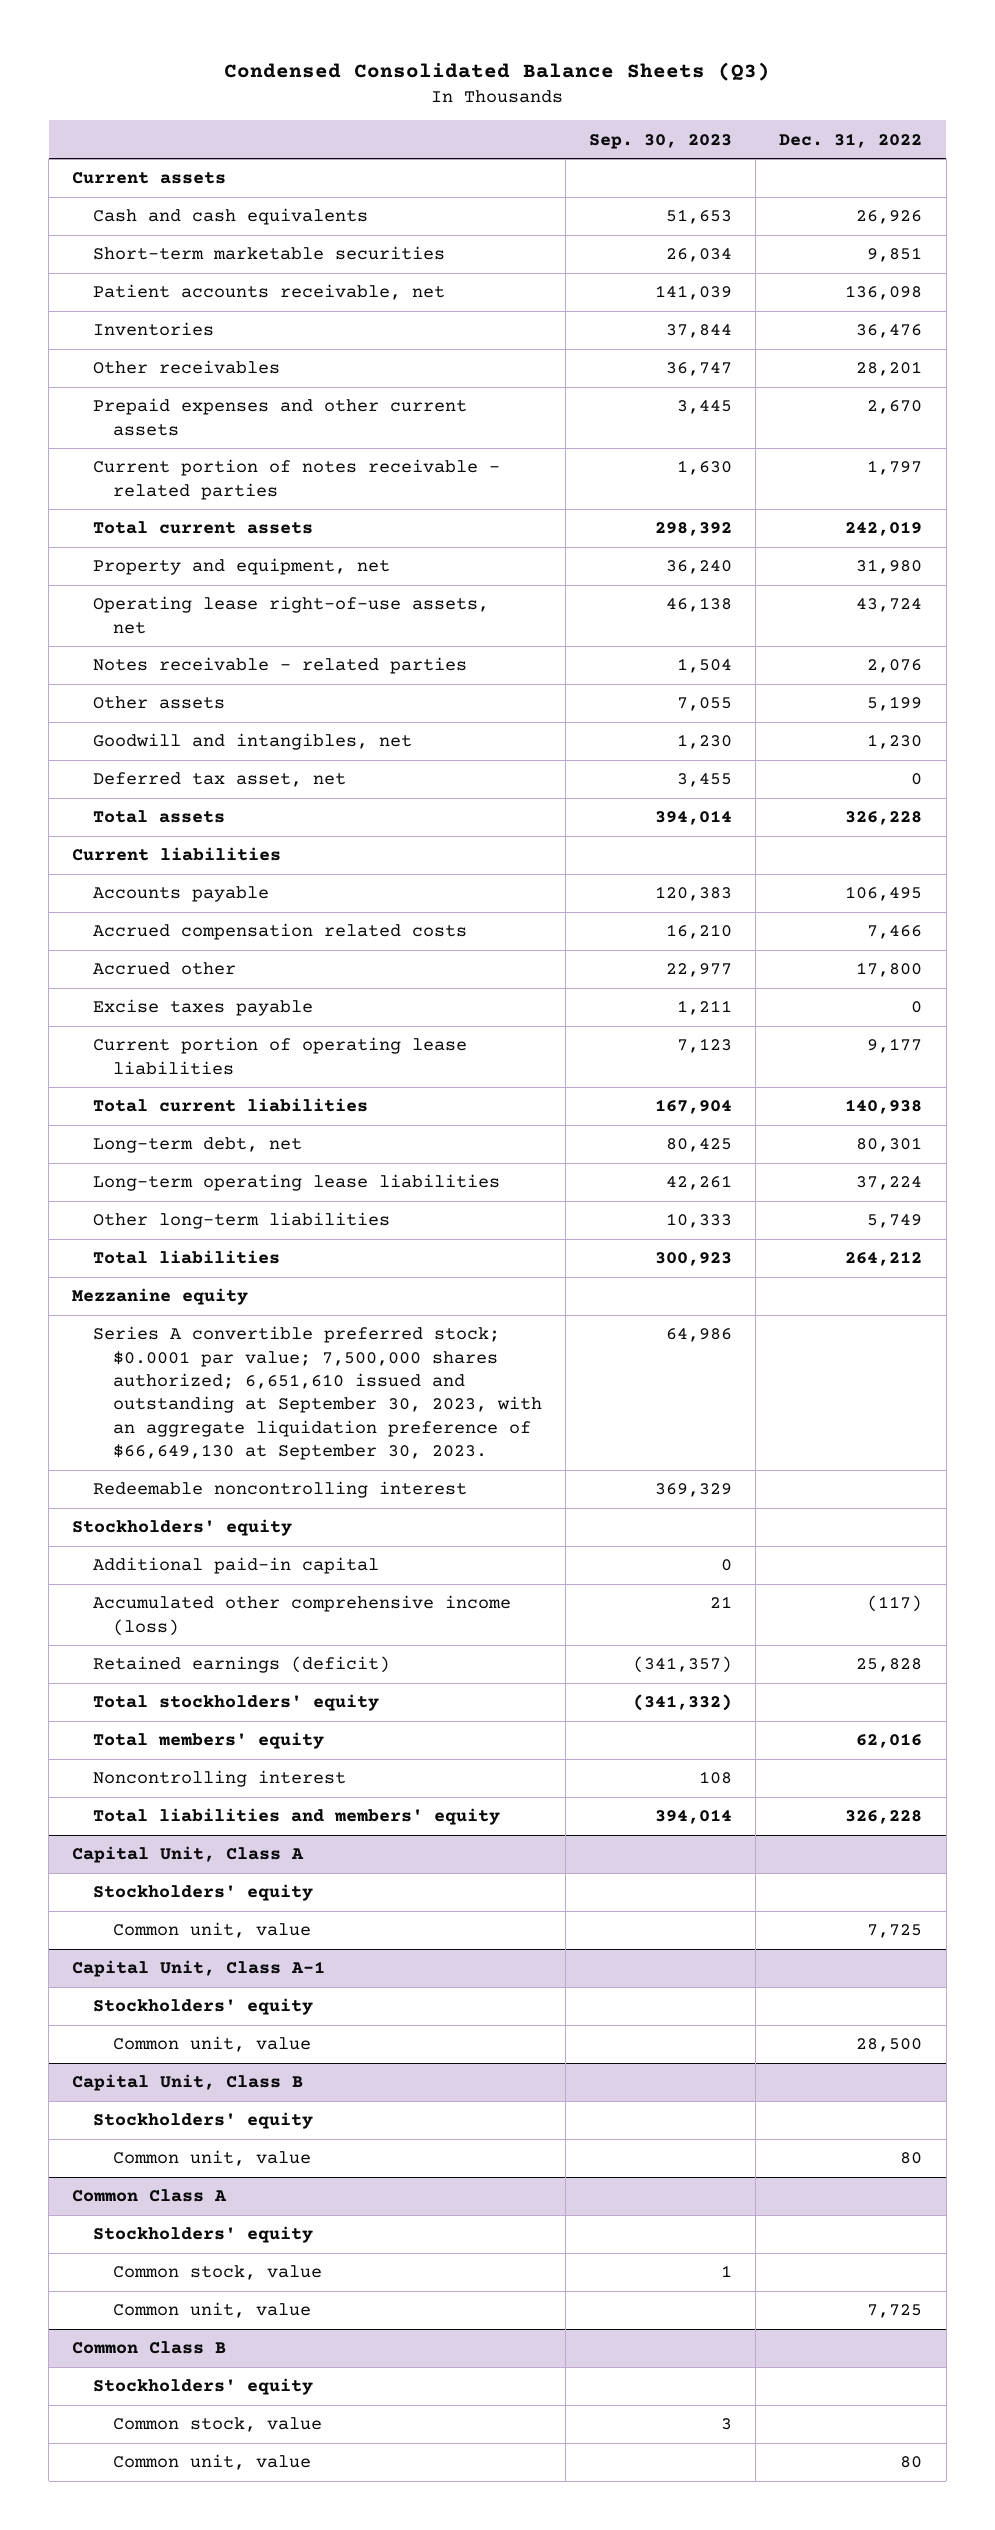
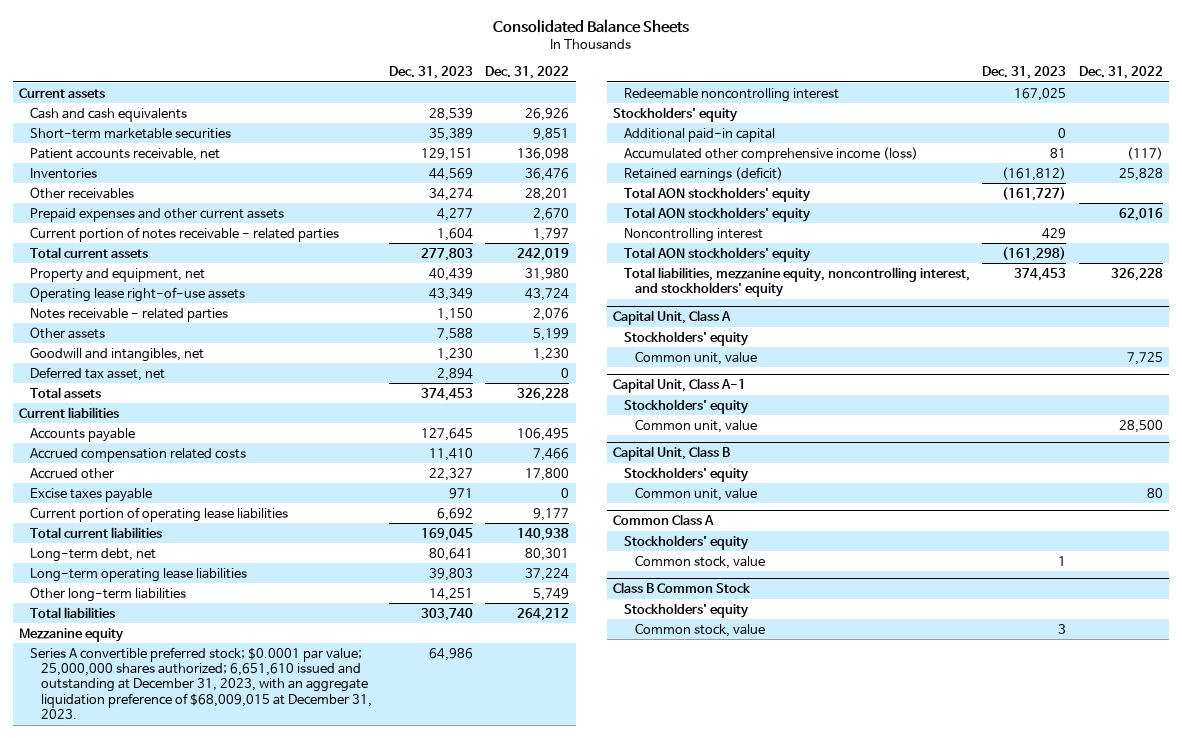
[224,62,771,82] Condensed Consolidated Balance Sheets (Q3) -> [493,19,690,34] Consolidated Balance Sheets
[589,133,733,149] Sep. 30, 2023 -> none
none -> [388,66,473,80] Dec. 31, 2023
[92,596,489,634] Operating lease right-of-use assets, net -> [30,286,246,302] Operating lease right-of-use assets
[92,1326,543,1461] Series A convertible preferred stock; $0.0001 par value; 7,500,000 shares authorized; 6,651,610 issued and outstanding at September 30, 2023, with an aggregate liquidation preference of $66,649,130 at September 30, 2023. -> [30,646,373,720] Series A convertible preferred stock; $0.0001 par value; 25,000,000 shares authorized; 6,651,610 issued and outstanding at December 31, 2023, with an aggregate liquidation preference of $68,009,015 at December 31, 2023.
[92,1694,379,1712] Total stockholders' equity -> [623,186,811,202] Total AON stockholders' equity
[92,1732,324,1750] Total members' equity -> [623,206,811,222] Total AON stockholders' equity
none -> [623,246,811,262] Total AON stockholders' equity
[92,1808,500,1826] Total liabilities and members' equity -> [623,266,970,297] Total liabilities, mezzanine equity, noncontrolling interest, and stockholders' equity
[113,2302,312,2319] Common unit, value -> none
[72,2341,227,2355] Common Class B -> [612,582,751,594] Class B Common Stock
[113,2454,312,2471] Common unit, value -> none

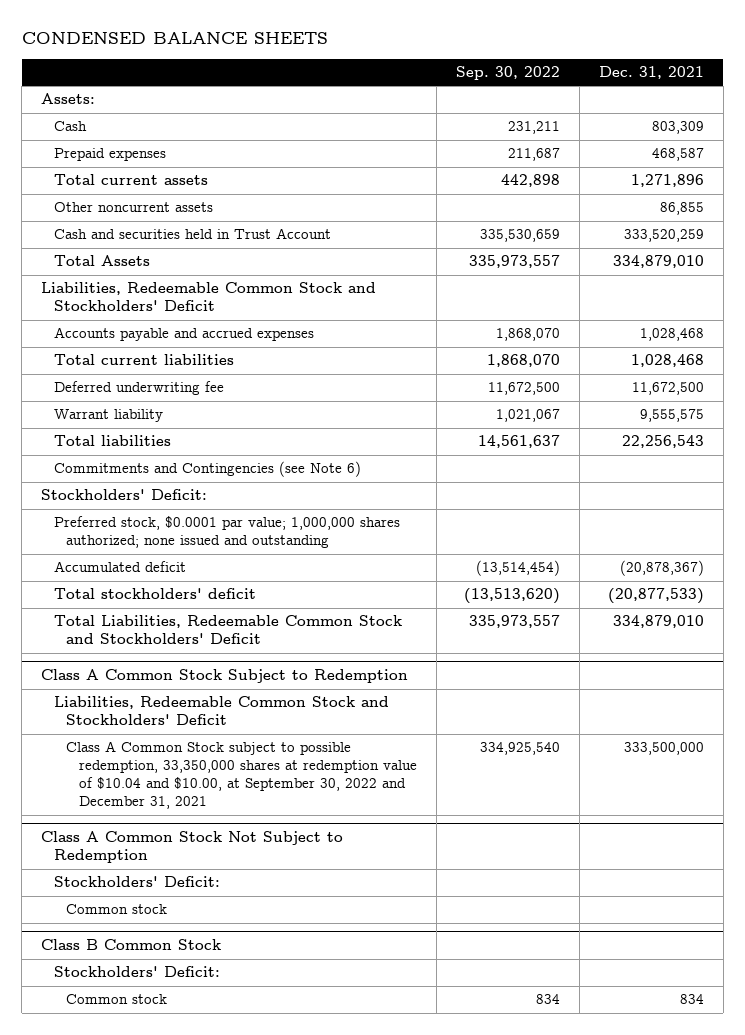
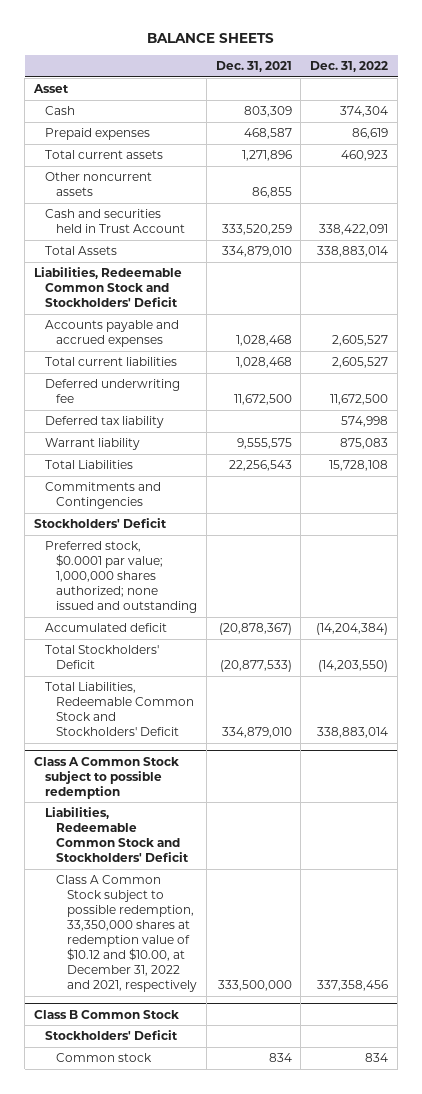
[21,32,328,45] CONDENSED BALANCE SHEETS -> [147,32,275,43] BALANCE SHEETS
[455,66,560,81] Sep. 30, 2022 -> none
none -> [310,60,389,72] Dec. 31, 2022
[41,93,96,105] Assets: -> [32,84,69,94] Asset
none -> [44,416,164,429] Deferred tax liability
[53,435,171,447] Total liabilities -> [44,460,133,470] Total Liabilities
[53,461,361,478] Commitments and Contingencies (see Note 6) -> [44,482,161,510] Commitments and Contingencies
[41,489,208,501] Stockholders' Deficit: -> [33,518,167,529] Stockholders' Deficit
[53,588,256,600] Total stockholders' deficit -> [44,645,159,670] Total Stockholders' Deficit
[41,669,409,684] Class A Common Stock Subject to Redemption -> [33,756,179,799] Class A Common Stock subject to possible redemption
[41,831,344,864] Class A Common Stock Not Subject to Redemption -> none
[53,876,220,888] Stockholders' Deficit: -> none
[66,904,168,915] Common stock -> none
[66,741,417,810] Class A Common Stock subject to possible redemption, 33,350,000 shares at redemption value of $10.04 and $10.00, at September 30, 2022 and December 31, 2021 -> [55,875,197,993] Class A Common Stock subject to possible redemption, 33,350,000 shares at redemption value of $10.12 and $10.00, at December 31, 2022 and 2021, respectively
[53,966,220,978] Stockholders' Deficit: -> [44,1030,178,1041] Stockholders' Deficit

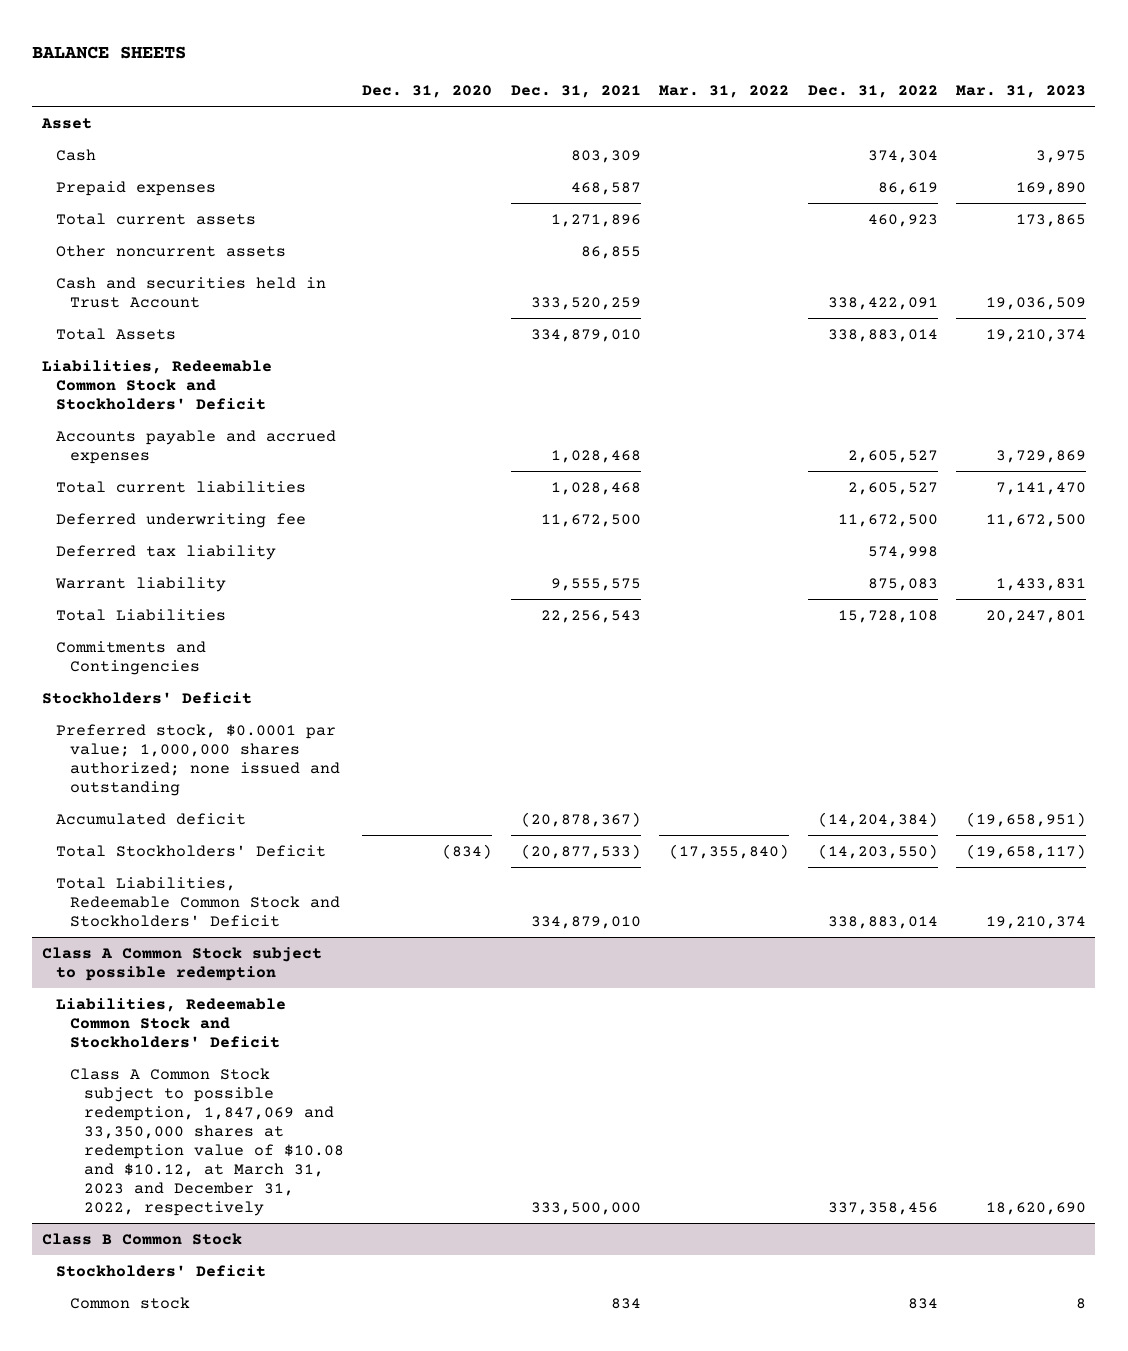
none -> [362,85,493,99] Dec. 31, 2020
none -> [659,85,790,99] Mar. 31, 2022
none -> [955,85,1086,99] Mar. 31, 2023
[55,875,197,993] Class A Common Stock subject to possible redemption, 33,350,000 shares at redemption value of $10.12 and $10.00, at December 31, 2022 and 2021, respectively -> [69,1067,344,1217] Class A Common Stock subject to possible redemption, 1,847,069 and 33,350,000 shares at redemption value of $10.08 and $10.12, at March 31, 2023 and December 31, 2022, respectively

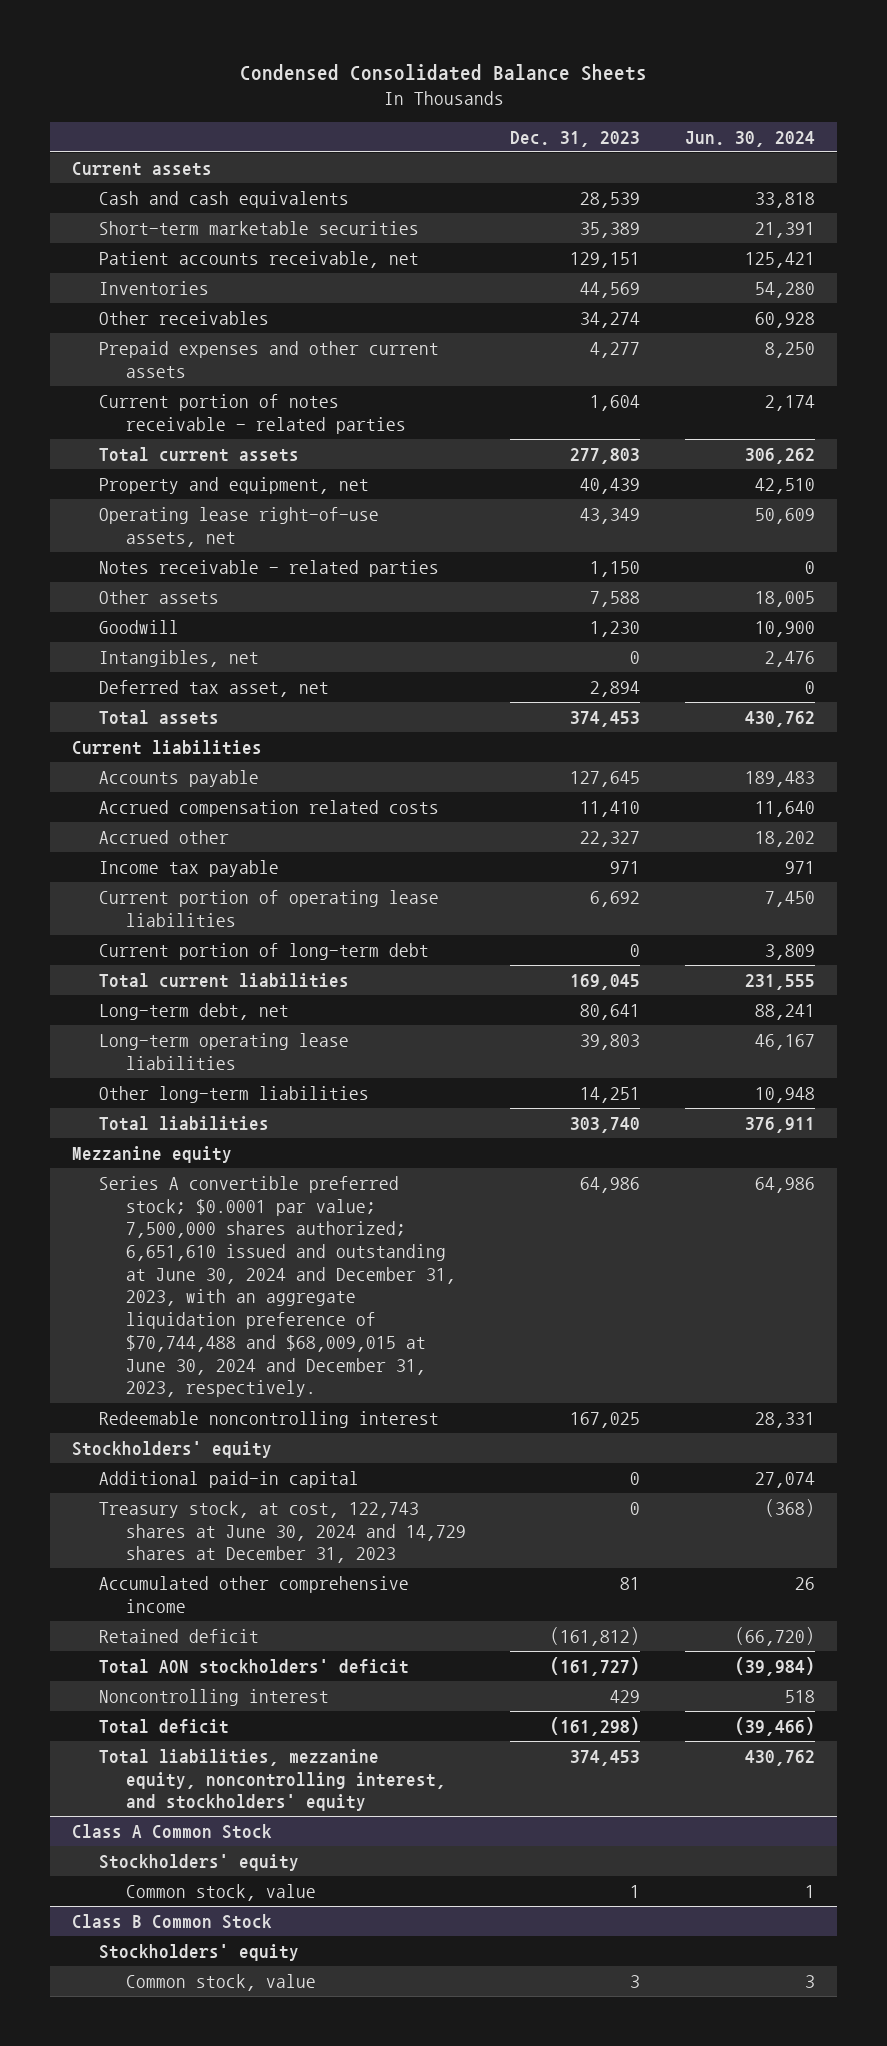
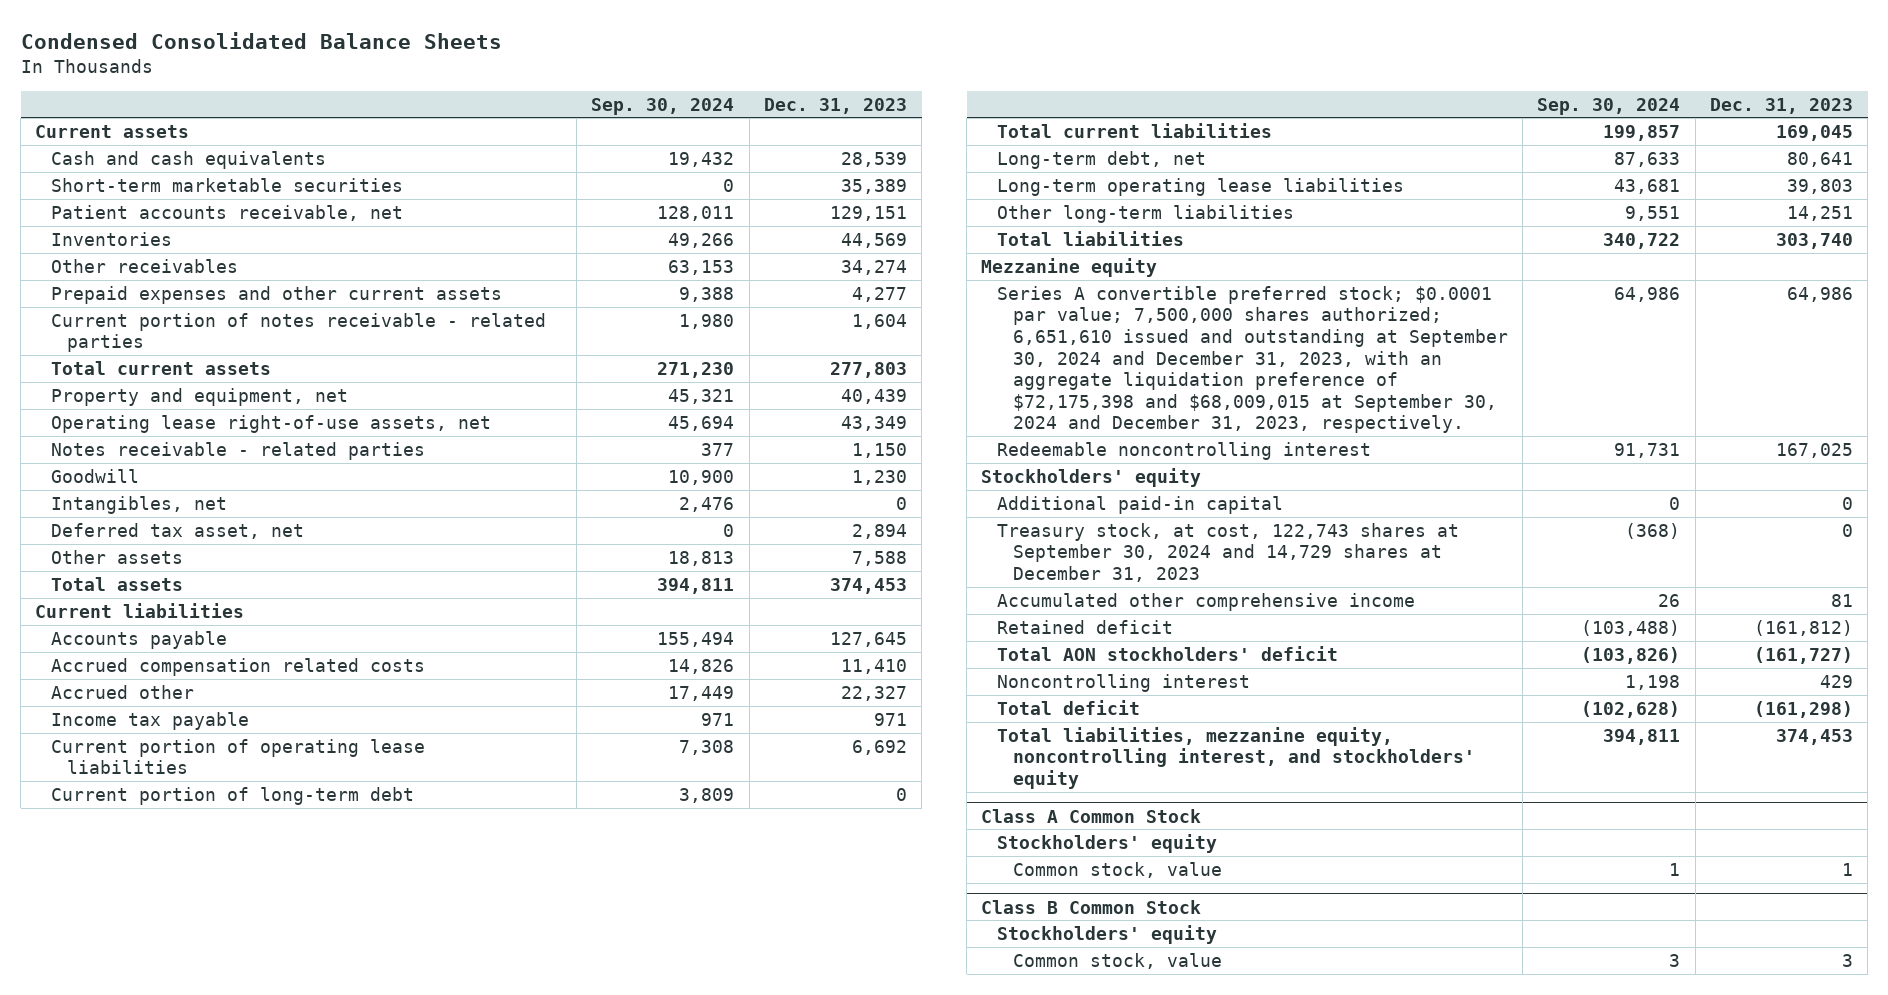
[684,130,815,147] Jun. 30, 2024 -> none
none -> [591,97,735,115] Sep. 30, 2024
[99,589,220,604] Other assets -> [51,549,184,564] Other assets
[99,1175,456,1398] Series A convertible preferred stock; $0.0001 par value; 7,500,000 shares authorized; 6,651,610 issued and outstanding at June 30, 2024 and December 31, 2023, with an aggregate liquidation preference of $70,744,488 and $68,009,015 at June 30, 2024 and December 31, 2023, respectively. -> [997,285,1508,434] Series A convertible preferred stock; $0.0001 par value; 7,500,000 shares authorized; 6,651,610 issued and outstanding at September 30, 2024 and December 31, 2023, with an aggregate liquidation preference of $72,175,398 and $68,009,015 at September 30, 2024 and December 31, 2023, respectively.
[99,1500,466,1564] Treasury stock, at cost, 122,743 shares at June 30, 2024 and 14,729 shares at December 31, 2023 -> [997,522,1460,583] Treasury stock, at cost, 122,743 shares at September 30, 2024 and 14,729 shares at December 31, 2023

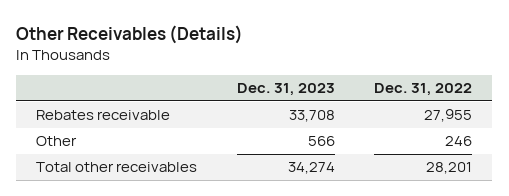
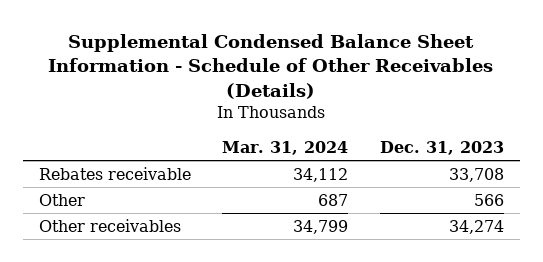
[16,24,244,44] Other Receivables (Details) -> [48,33,494,99] Supplemental Condensed Balance Sheet Information - Schedule of Other Receivables (Details)
[374,83,473,97] Dec. 31, 2022 -> none
none -> [222,140,349,155] Mar. 31, 2024
[36,162,198,173] Total other receivables -> [38,218,181,232] Other receivables

